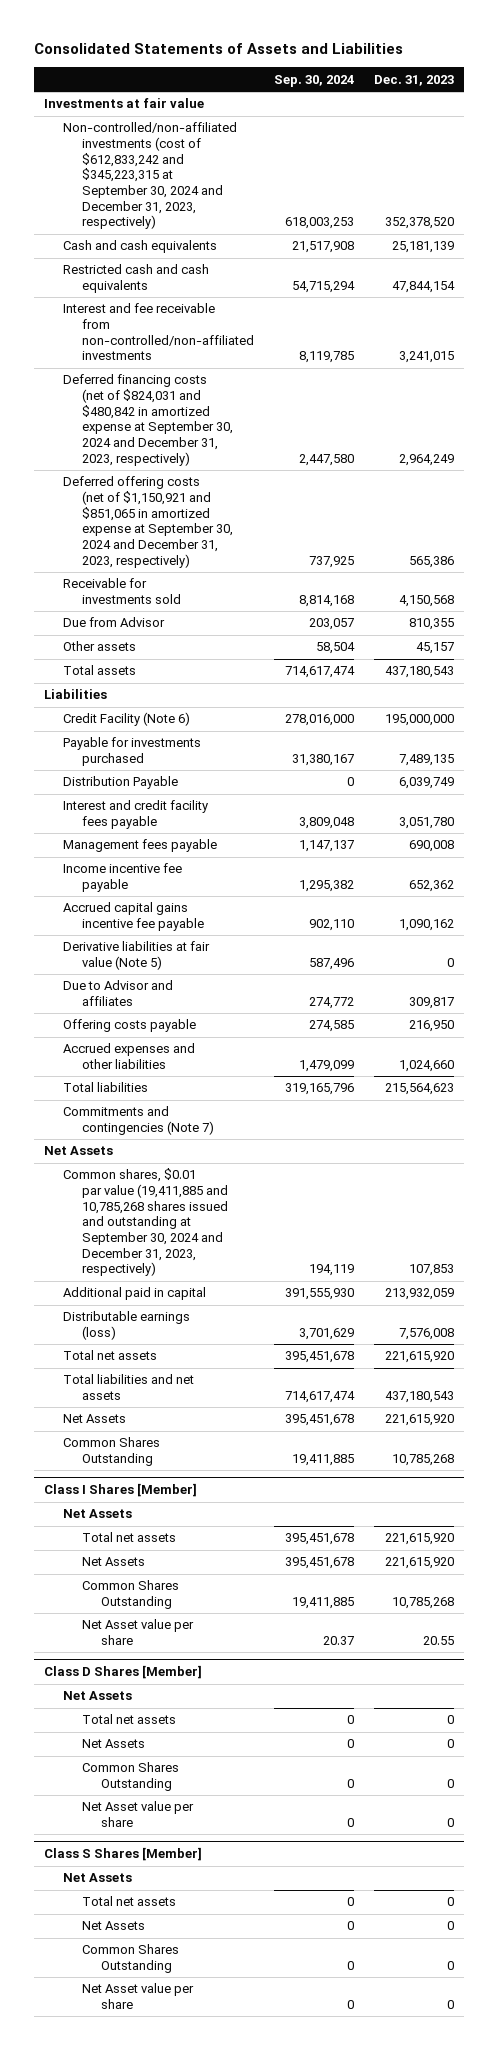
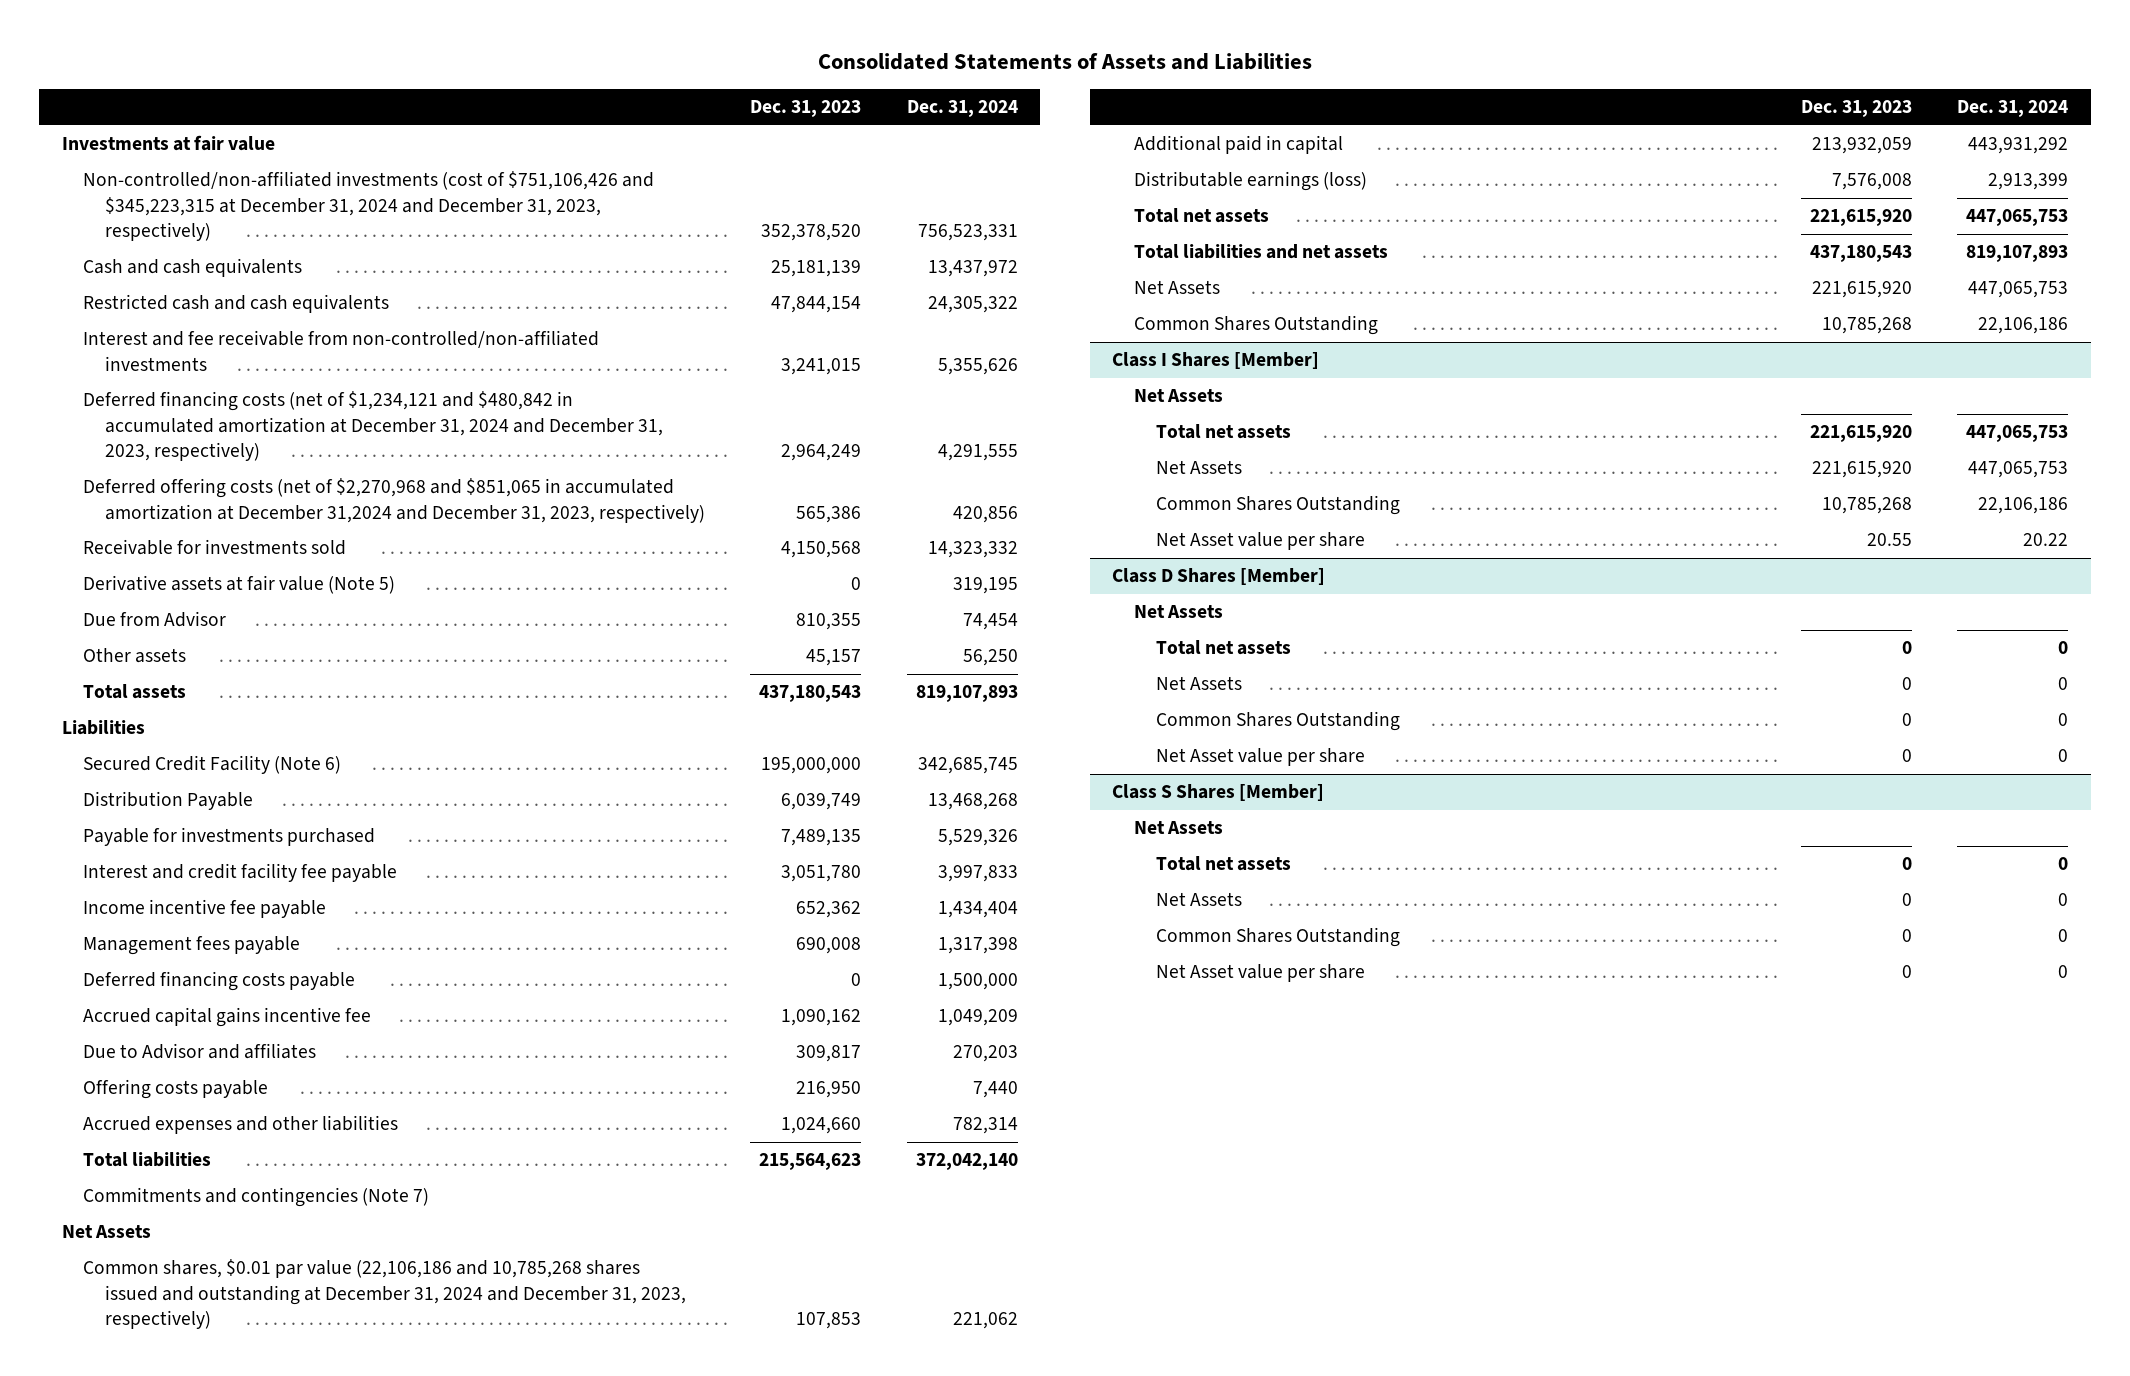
[273,74,354,87] Sep. 30, 2024 -> none
none -> [906,100,1018,118] Dec. 31, 2024
[63,122,238,230] Non-controlled/non-affiliated investments (cost of $612,833,242 and $345,223,315 at September 30, 2024 and December 31, 2023, respectively) -> [83,171,655,242] Non-controlled/non-affiliated investments (cost of $751,106,426 and $345,223,315 at December 31, 2024 and December 31, 2023, respectively)
[63,374,233,466] Deferred financing costs (net of $824,031 and $480,842 in amortized expense at September 30, 2024 and December 31, 2023, respectively) -> [83,391,663,462] Deferred financing costs (net of $1,234,121 and $480,842 in accumulated amortization at December 31, 2024 and December 31, 2023, respectively)
[63,476,233,568] Deferred offering costs (net of $1,150,921 and $851,065 in amortized expense at September 30, 2024 and December 31, 2023, respectively) -> [83,478,705,523] Deferred offering costs (net of $2,270,968 and $851,065 in accumulated amortization at December 31,2024 and December 31, 2023, respectively)
none -> [83,575,396,595] Derivative assets at fair value (Note 5)
[63,712,191,727] Credit Facility (Note 6) -> [83,755,342,775] Secured Credit Facility (Note 6)
[63,737,202,767] Payable for investments purchased -> [83,827,376,847] Payable for investments purchased
[63,800,209,830] Interest and credit facility fees payable -> [83,863,398,883] Interest and credit facility fee payable
[63,941,211,971] Derivative liabilities at fair value (Note 5) -> none
[63,839,218,853] Management fees payable -> [83,936,301,956] Management fees payable
none -> [83,971,356,992] Deferred financing costs payable
[63,902,204,932] Accrued capital gains incentive fee payable -> [83,1007,372,1028] Accrued capital gains incentive fee
[63,1168,228,1277] Common shares, $0.01 par value (19,411,885 and 10,785,268 shares issued and outstanding at September 30, 2024 and December 31, 2023, respectively) -> [83,1259,686,1330] Common shares, $0.01 par value (22,106,186 and 10,785,268 shares issued and outstanding at December 31, 2024 and December 31, 2023, respectively)

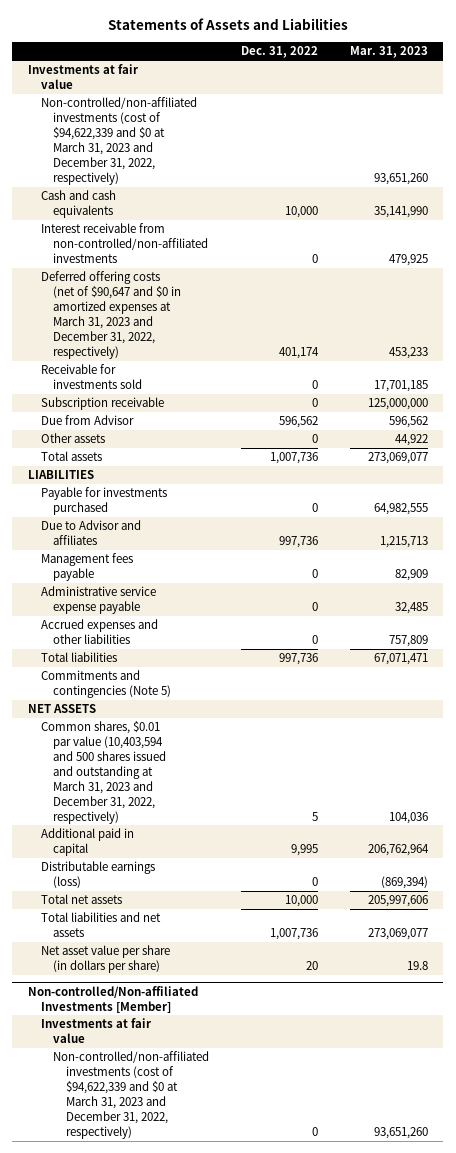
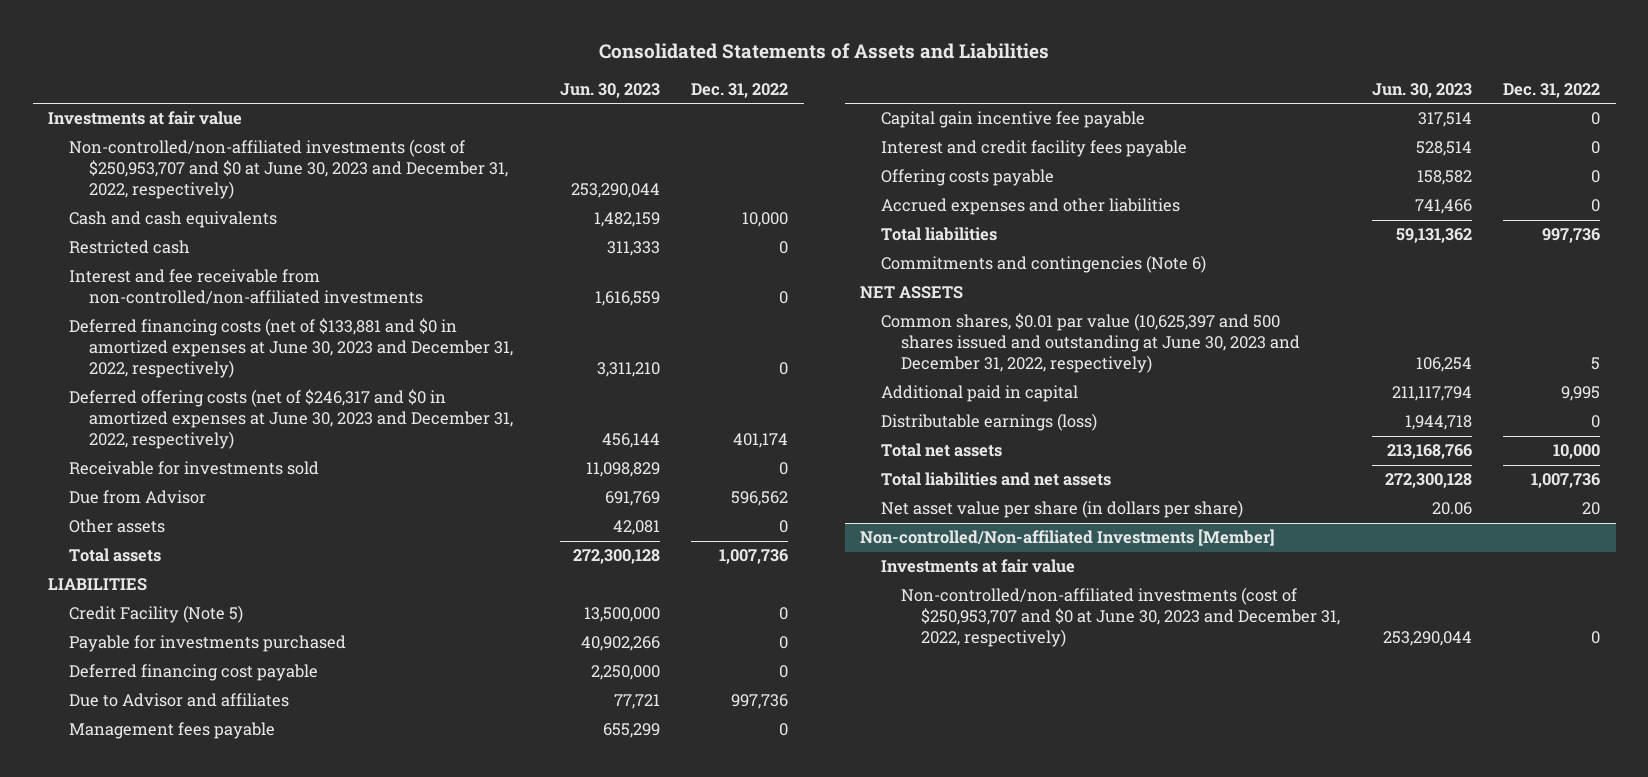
[107,18,348,31] Statements of Assets and Liabilities -> [599,42,1050,59] Consolidated Statements of Assets and Liabilities
[349,46,428,59] Mar. 31, 2023 -> none
none -> [559,82,660,98] Jun. 30, 2023
[40,97,197,185] Non-controlled/non-affiliated investments (cost of $94,622,339 and $0 at March 31, 2023 and December 31, 2022, respectively) -> [68,139,508,200] Non-controlled/non-affiliated investments (cost of $250,953,707 and $0 at June 30, 2023 and December 31, 2022, respectively)
none -> [68,240,190,255] Restricted cash
[40,223,209,264] Interest receivable from non-controlled/non-affiliated investments -> [68,269,423,306] Interest and fee receivable from non-controlled/non-affiliated investments
none -> [68,318,513,379] Deferred financing costs (net of $133,881 and $0 in amortized expenses at June 30, 2023 and December 31, 2022, respectively)
[40,271,182,359] Deferred offering costs (net of $90,647 and $0 in amortized expenses at March 31, 2023 and December 31, 2022, respectively) -> [68,389,513,450] Deferred offering costs (net of $246,317 and $0 in amortized expenses at June 30, 2023 and December 31, 2022, respectively)
[40,397,164,411] Subscription receivable -> none
none -> [68,605,243,624] Credit Facility (Note 5)
none -> [68,664,318,682] Deferred financing cost payable
[40,586,156,615] Administrative service expense payable -> none
none -> [880,111,1145,129] Capital gain incentive fee payable
none -> [880,140,1187,158] Interest and credit facility fees payable
none -> [880,169,1054,187] Offering costs payable
[40,670,172,699] Commitments and contingencies (Note 5) -> [880,255,1206,274] Commitments and contingencies (Note 6)
[40,721,167,824] Common shares, $0.01 par value (10,403,594 and 500 shares issued and outstanding at March 31, 2023 and December 31, 2022, respectively) -> [880,313,1301,374] Common shares, $0.01 par value (10,625,397 and 500 shares issued and outstanding at June 30, 2023 and December 31, 2022, respectively)
[53,1051,210,1139] Non-controlled/non-affiliated investments (cost of $94,622,339 and $0 at March 31, 2023 and December 31, 2022, respectively) -> [901,587,1341,648] Non-controlled/non-affiliated investments (cost of $250,953,707 and $0 at June 30, 2023 and December 31, 2022, respectively)

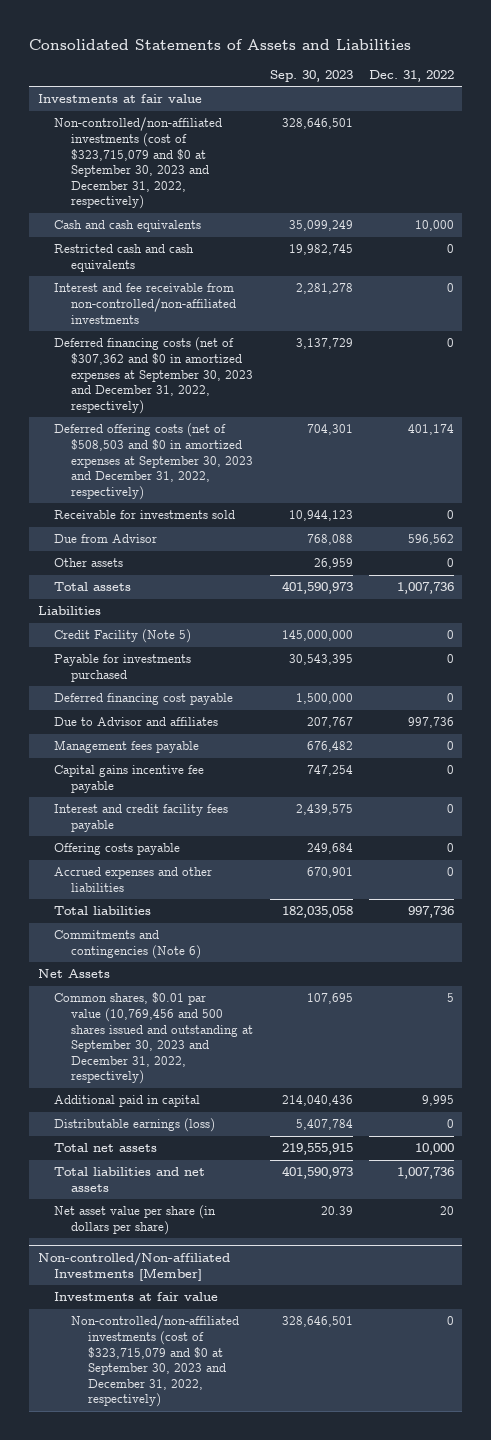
[559,82,660,98] Jun. 30, 2023 -> none
none -> [269,70,353,83] Sep. 30, 2023
[68,139,508,200] Non-controlled/non-affiliated investments (cost of $250,953,707 and $0 at June 30, 2023 and December 31, 2022, respectively) -> [54,117,223,210] Non-controlled/non-affiliated investments (cost of $323,715,079 and $0 at September 30, 2023 and December 31, 2022, respectively)
[68,240,190,255] Restricted cash -> [54,244,195,272] Restricted cash and cash equivalents
[68,318,513,379] Deferred financing costs (net of $133,881 and $0 in amortized expenses at June 30, 2023 and December 31, 2022, respectively) -> [54,337,254,414] Deferred financing costs (net of $307,362 and $0 in amortized expenses at September 30, 2023 and December 31, 2022, respectively)
[68,389,513,450] Deferred offering costs (net of $246,317 and $0 in amortized expenses at June 30, 2023 and December 31, 2022, respectively) -> [54,423,254,500] Deferred offering costs (net of $508,503 and $0 in amortized expenses at September 30, 2023 and December 31, 2022, respectively)
[48,578,148,592] LIABILITIES -> [37,606,101,616] Liabilities
[880,111,1145,129] Capital gain incentive fee payable -> [54,765,205,793] Capital gains incentive fee payable
[860,286,964,300] NET ASSETS -> [37,969,110,979] Net Assets
[880,313,1301,374] Common shares, $0.01 par value (10,625,397 and 500 shares issued and outstanding at June 30, 2023 and December 31, 2022, respectively) -> [54,992,254,1085] Common shares, $0.01 par value (10,769,456 and 500 shares issued and outstanding at September 30, 2023 and December 31, 2022, respectively)
[901,587,1341,648] Non-controlled/non-affiliated investments (cost of $250,953,707 and $0 at June 30, 2023 and December 31, 2022, respectively) -> [71,1315,240,1408] Non-controlled/non-affiliated investments (cost of $323,715,079 and $0 at September 30, 2023 and December 31, 2022, respectively)

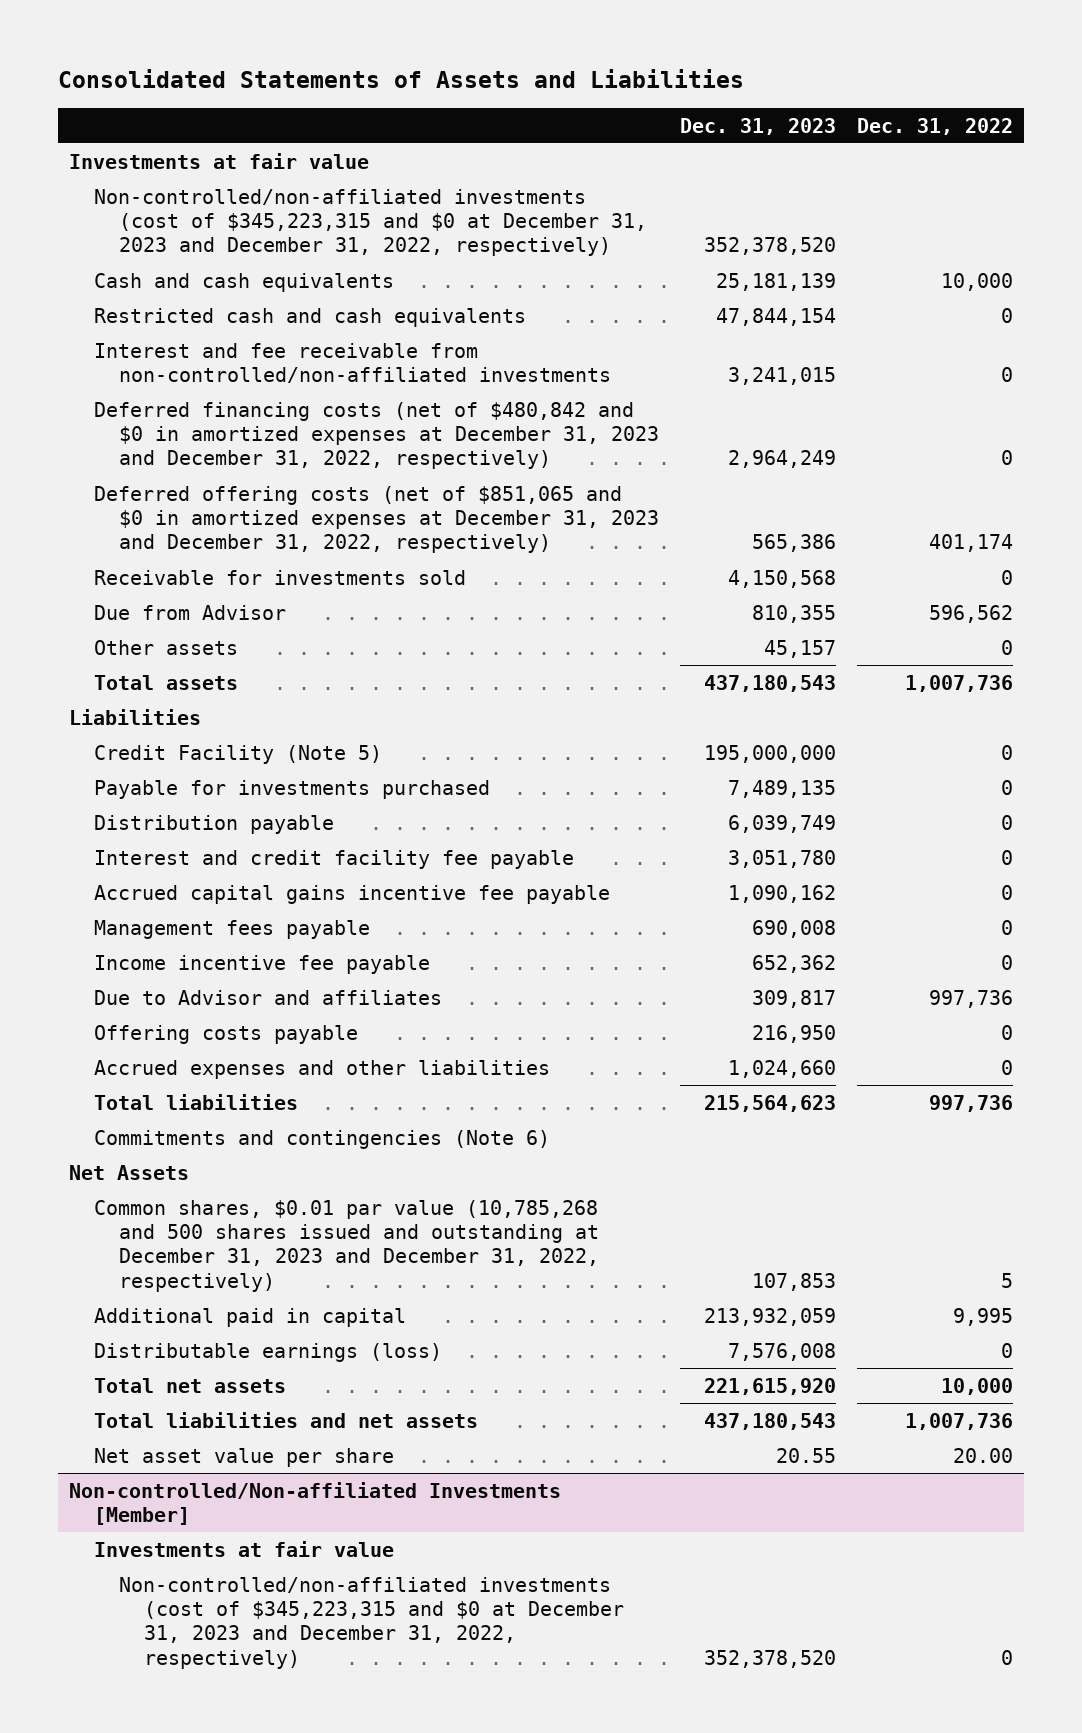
[269,70,353,83] Sep. 30, 2023 -> none
none -> [680,117,837,135] Dec. 31, 2023
[54,117,223,210] Non-controlled/non-affiliated investments (cost of $323,715,079 and $0 at September 30, 2023 and December 31, 2022, respectively) -> [93,188,648,257] Non-controlled/non-affiliated investments (cost of $345,223,315 and $0 at December 31, 2023 and December 31, 2022, respectively)
[54,337,254,414] Deferred financing costs (net of $307,362 and $0 in amortized expenses at September 30, 2023 and December 31, 2022, respectively) -> [93,401,660,470] Deferred financing costs (net of $480,842 and $0 in amortized expenses at December 31, 2023 and December 31, 2022, respectively)
[54,423,254,500] Deferred offering costs (net of $508,503 and $0 in amortized expenses at September 30, 2023 and December 31, 2022, respectively) -> [93,485,660,554] Deferred offering costs (net of $851,065 and $0 in amortized expenses at December 31, 2023 and December 31, 2022, respectively)
[54,693,234,706] Deferred financing cost payable -> none
none -> [93,814,334,834] Distribution payable
none -> [93,849,574,869] Interest and credit facility fee payable
none -> [93,884,610,904] Accrued capital gains incentive fee payable
[54,804,229,832] Interest and credit facility fees payable -> none
[54,765,205,793] Capital gains incentive fee payable -> [93,954,430,974] Income incentive fee payable
[54,717,219,727] Due to Advisor and affiliates -> [93,989,442,1005] Due to Advisor and affiliates
[54,992,254,1085] Common shares, $0.01 par value (10,769,456 and 500 shares issued and outstanding at September 30, 2023 and December 31, 2022, respectively) -> [93,1199,600,1292] Common shares, $0.01 par value (10,785,268 and 500 shares issued and outstanding at December 31, 2023 and December 31, 2022, respectively)
[54,1205,217,1235] Net asset value per share (in dollars per share) -> [93,1447,394,1467] Net asset value per share
[439,1206,454,1216] 20 -> [953,1447,1014,1463] 20.00
[71,1315,240,1408] Non-controlled/non-affiliated investments (cost of $323,715,079 and $0 at September 30, 2023 and December 31, 2022, respectively) -> [119,1576,625,1669] Non-controlled/non-affiliated investments (cost of $345,223,315 and $0 at December 31, 2023 and December 31, 2022, respectively)

